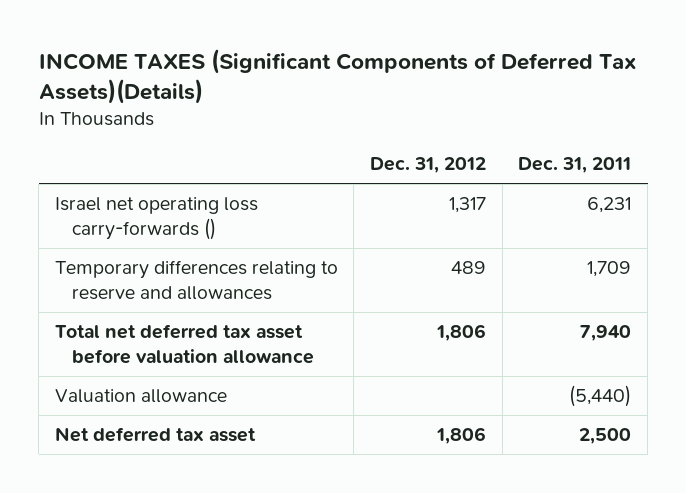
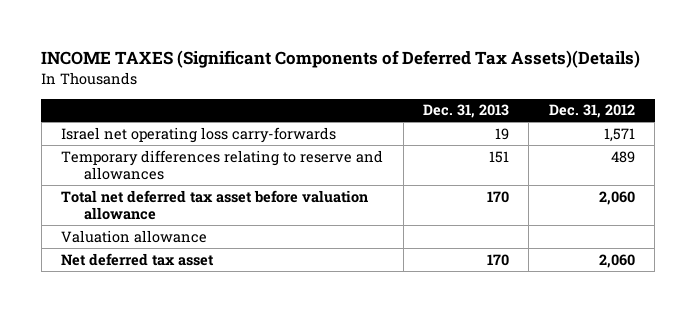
[518,157,632,174] Dec. 31, 2011 -> none
none -> [423,104,510,119] Dec. 31, 2013
[54,197,258,240] Israel net operating loss carry-forwards () -> [61,126,337,143] Israel net operating loss carry-forwards
[449,197,487,214] 1,317 -> [603,127,635,142] 1,571
[436,324,487,342] 1,806 -> [598,190,635,205] 2,060
[436,427,487,445] 1,806 -> [598,253,635,268] 2,060

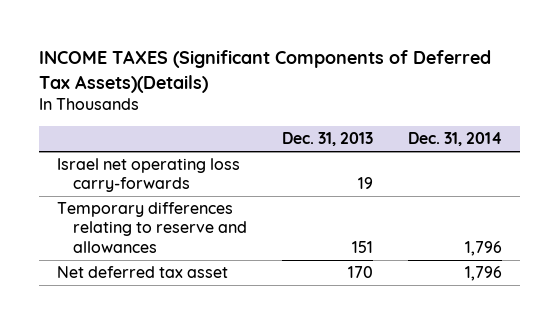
[548,104,635,119] Dec. 31, 2012 -> none
none -> [408,132,503,147] Dec. 31, 2014
[61,189,369,220] Total net deferred tax asset before valuation allowance -> none
[61,229,208,243] Valuation allowance -> none

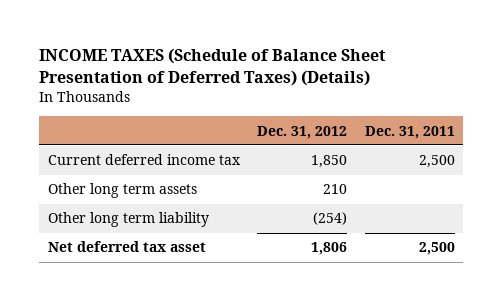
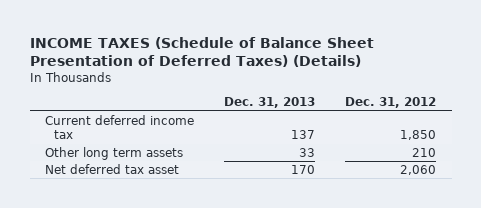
[364,125,455,139] Dec. 31, 2011 -> none
none -> [224,97,316,109] Dec. 31, 2013
[47,212,209,228] Other long term liability -> none
[311,242,348,256] 1,806 -> [400,164,437,175] 2,060

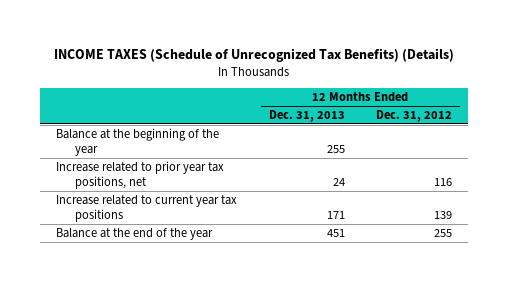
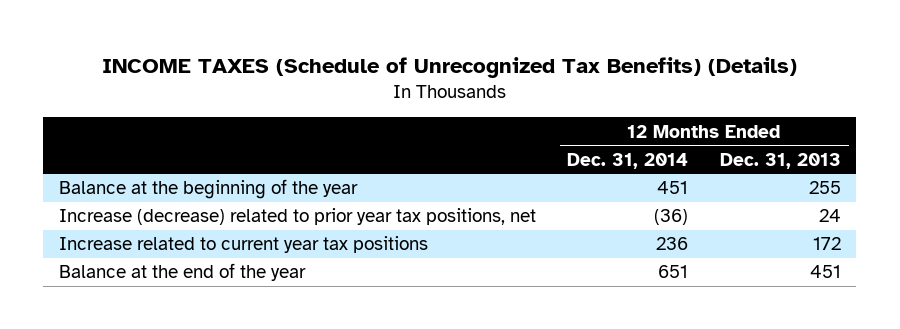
[376,109,453,122] Dec. 31, 2012 -> none
none -> [567,152,689,169] Dec. 31, 2014
[56,160,225,189] Increase related to prior year tax positions, net -> [58,208,536,226] Increase (decrease) related to prior year tax positions, net
[326,210,345,219] 171 -> [812,237,841,251] 172

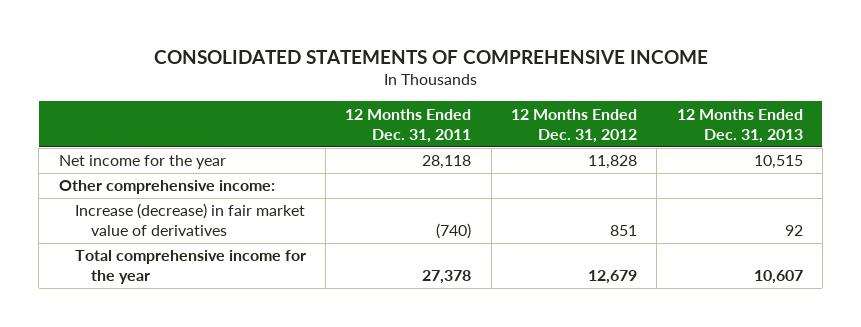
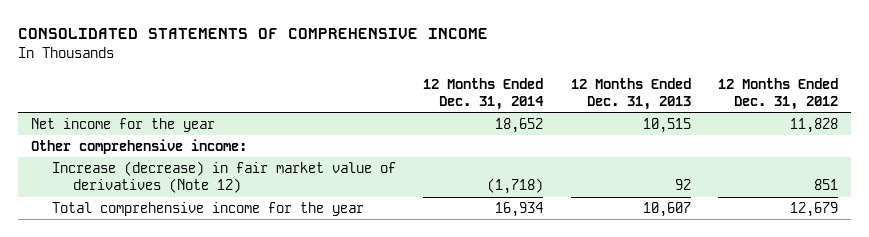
[345,108,472,143] 12 Months Ended Dec. 31, 2011 -> none
none -> [423,77,545,110] 12 Months Ended Dec. 31, 2014
[74,203,305,237] Increase (decrease) in fair market value of derivatives -> [52,161,397,194] Increase (decrease) in fair market value of derivatives (Note 12)

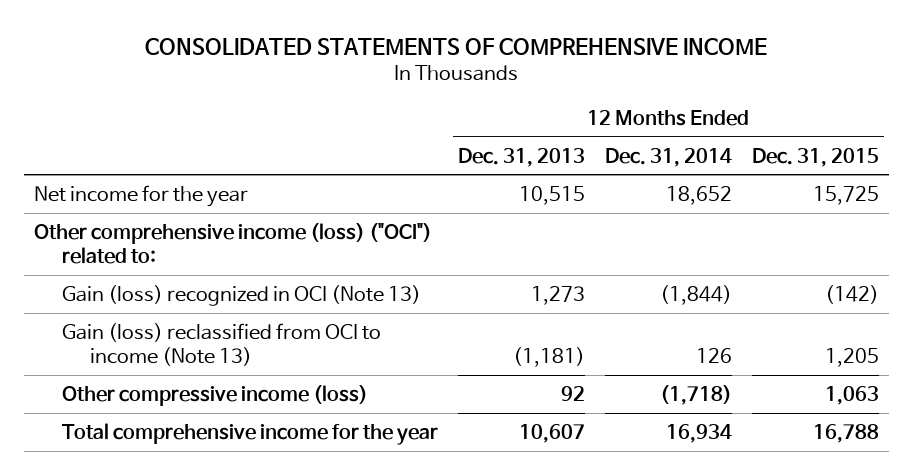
[717,77,838,110] 12 Months Ended Dec. 31, 2012 -> none
none -> [751,147,879,167] Dec. 31, 2015
[31,139,248,155] Other comprehensive income: -> [33,222,432,264] Other comprehensive income (loss) ("OCI") related to:
none -> [61,284,421,306] Gain (loss) recognized in OCI (Note 13)
none -> [61,322,381,366] Gain (loss) reclassified from OCI to income (Note 13)
[52,161,397,194] Increase (decrease) in fair market value of derivatives (Note 12) -> [61,384,368,406] Other compressive income (loss)

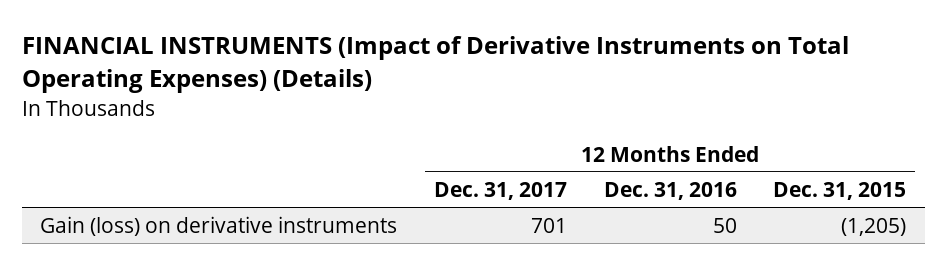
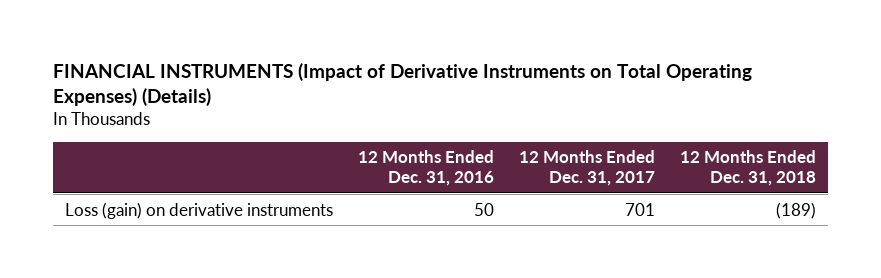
[773,182,907,201] Dec. 31, 2015 -> none
none -> [679,150,816,186] 12 Months Ended Dec. 31, 2018
[40,216,398,237] Gain (loss) on derivative instruments -> [65,201,334,219] Loss (gain) on derivative instruments

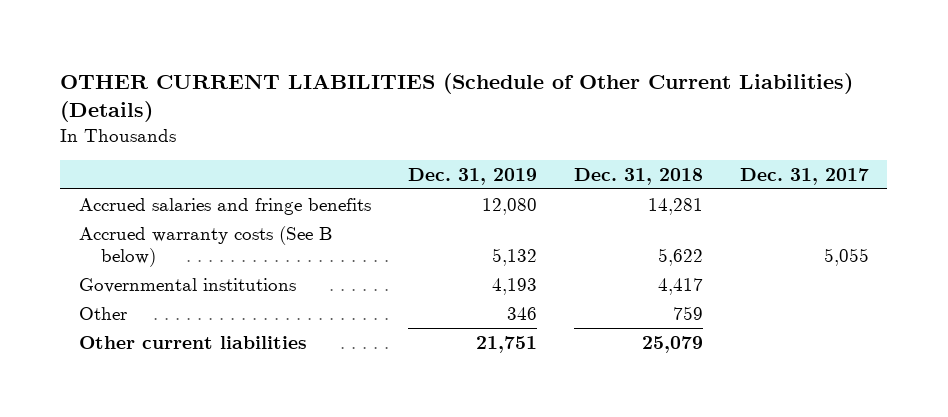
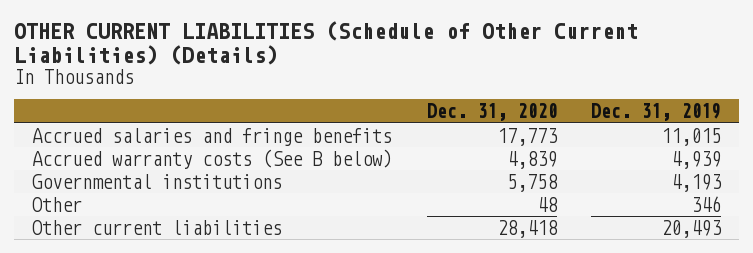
[573,167,703,185] Dec. 31, 2018 -> none
[739,167,869,185] Dec. 31, 2017 -> none
none -> [426,102,557,121] Dec. 31, 2020
[481,197,537,215] 12,080 -> [661,127,722,146] 11,015
[491,248,537,267] 5,132 -> [671,150,722,169] 4,939
[475,335,537,353] 21,751 -> [661,219,723,238] 20,493

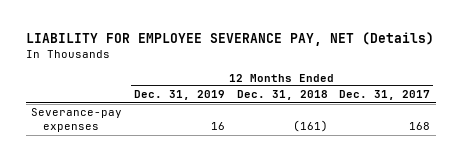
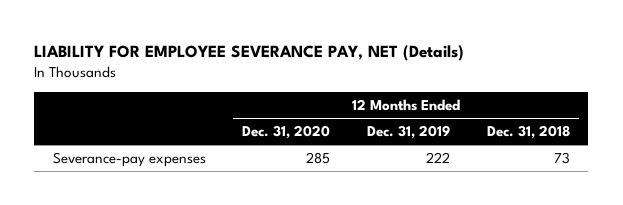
[339,90,431,101] Dec. 31, 2017 -> none
none -> [242,125,331,140] Dec. 31, 2020
[211,122,226,131] 16 -> [426,151,451,163] 222
[292,120,328,133] (161) -> [554,151,571,164] 73

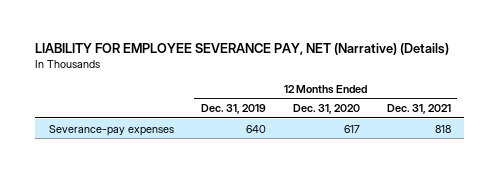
[34,45,465,62] LIABILITY FOR EMPLOYEE SEVERANCE PAY, NET (Details) -> [35,42,450,55] LIABILITY FOR EMPLOYEE SEVERANCE PAY, NET (Narrative) (Details)
[487,125,571,140] Dec. 31, 2018 -> none
none -> [386,104,451,115] Dec. 31, 2021
[306,151,331,164] 285 -> [343,124,360,133] 617
[426,151,451,163] 222 -> [245,124,266,133] 640

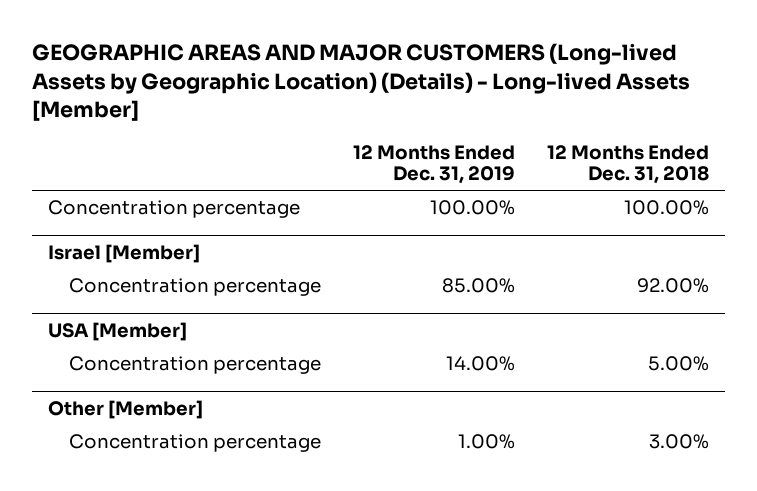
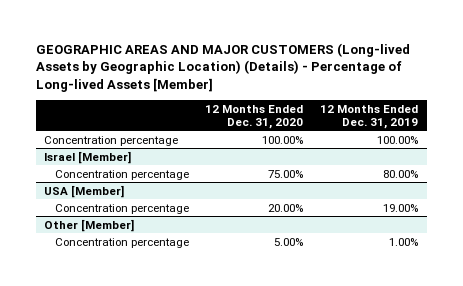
[32,43,691,122] GEOGRAPHIC AREAS AND MAJOR CUSTOMERS (Long-lived Assets by Geographic Location) (Details) - Long-lived Assets [Member] -> [35,42,410,92] GEOGRAPHIC AREAS AND MAJOR CUSTOMERS (Long-lived Assets by Geographic Location) (Details) - Percentage of Long-lived Assets [Member]
[547,145,710,185] 12 Months Ended Dec. 31, 2018 -> none
none -> [205,104,304,129] 12 Months Ended Dec. 31, 2020
[442,278,516,294] 85.00% -> [383,169,419,178] 80.00%
[446,356,516,372] 14.00% -> [383,203,419,212] 19.00%

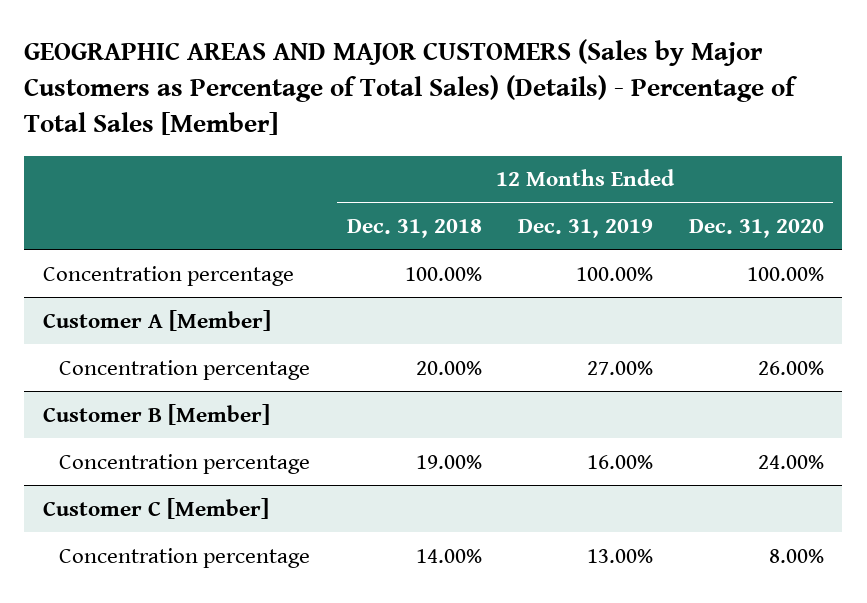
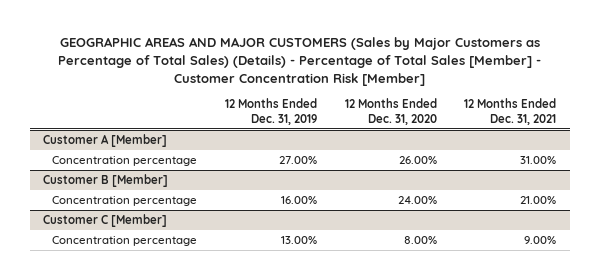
[24,39,799,136] GEOGRAPHIC AREAS AND MAJOR CUSTOMERS (Sales by Major Customers as Percentage of Total Sales) (Details) - Percentage of Total Sales [Member] -> [57,37,541,86] GEOGRAPHIC AREAS AND MAJOR CUSTOMERS (Sales by Major Customers as Percentage of Total Sales) (Details) - Percentage of Total Sales [Member] - Customer Concentration Risk [Member]
[346,219,482,239] Dec. 31, 2018 -> none
none -> [464,98,557,125] 12 Months Ended Dec. 31, 2021
[42,265,294,286] Concentration percentage -> none

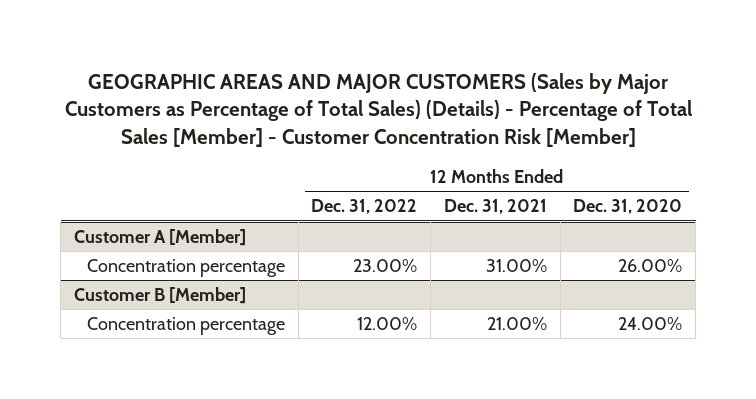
[225,98,318,125] 12 Months Ended Dec. 31, 2019 -> none
none -> [311,199,418,215] Dec. 31, 2022
[43,214,168,228] Customer C [Member] -> none
[52,236,198,247] Concentration percentage -> none

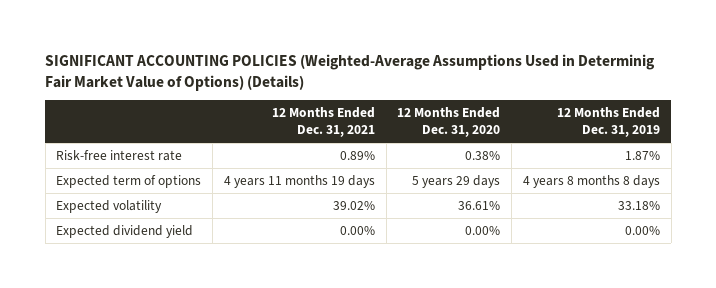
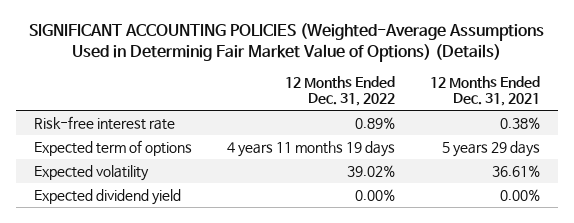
[397,106,501,138] 12 Months Ended Dec. 31, 2020 -> none
[557,106,661,138] 12 Months Ended Dec. 31, 2019 -> none
none -> [285,75,396,107] 12 Months Ended Dec. 31, 2022
[339,150,375,160] 0.89% -> [500,116,541,129] 0.38%
[223,174,375,188] 4 years 11 months 19 days -> [442,140,541,157] 5 years 29 days
[332,200,375,210] 39.02% -> [492,164,541,177] 36.61%

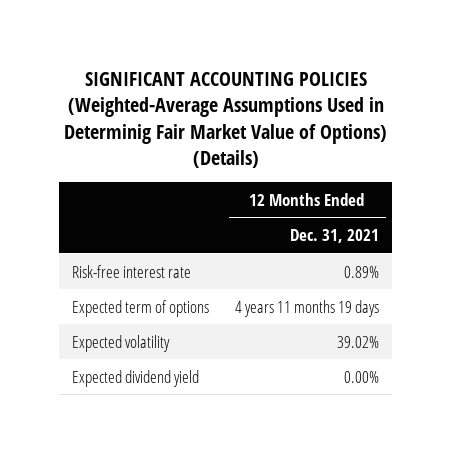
[285,75,396,107] 12 Months Ended Dec. 31, 2022 -> none
[500,116,541,129] 0.38% -> [344,265,380,278] 0.89%
[442,140,541,157] 5 years 29 days -> [235,299,380,317] 4 years 11 months 19 days
[492,164,541,177] 36.61% -> [337,335,380,348] 39.02%

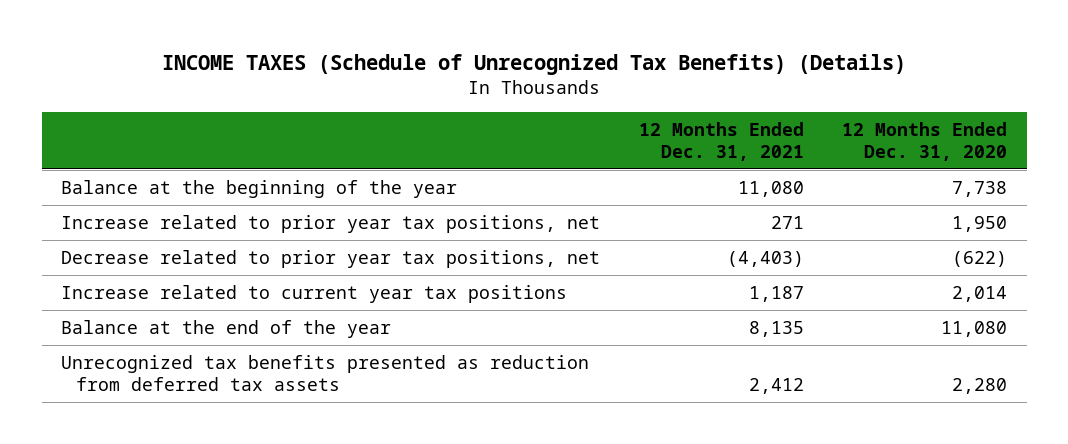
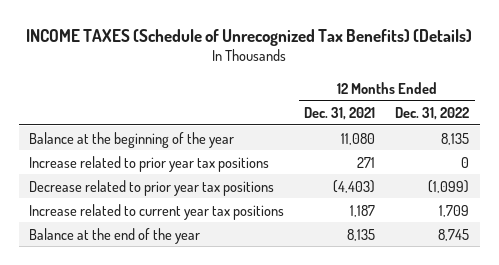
[842,121,1008,161] 12 Months Ended Dec. 31, 2020 -> none
none -> [395,107,470,121] Dec. 31, 2022
[60,214,600,233] Increase related to prior year tax positions, net -> [29,155,270,172] Increase related to prior year tax positions
[60,249,600,268] Decrease related to prior year tax positions, net -> [29,179,275,196] Decrease related to prior year tax positions
[60,354,589,391] Unrecognized tax benefits presented as reduction from deferred tax assets -> none

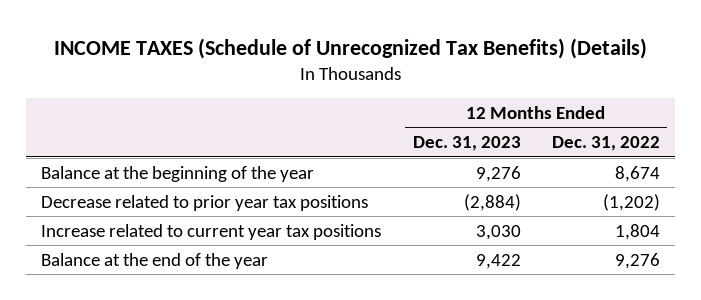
[304,107,376,121] Dec. 31, 2021 -> none
none -> [412,136,521,152] Dec. 31, 2023
[29,155,270,172] Increase related to prior year tax positions -> none
[441,132,470,145] 8,135 -> [614,165,660,182] 8,674
[428,179,470,193] (1,099) -> [602,193,660,211] (1,202)
[439,204,470,217] 1,709 -> [614,223,660,240] 1,804
[438,228,470,241] 8,745 -> [614,252,660,269] 9,276

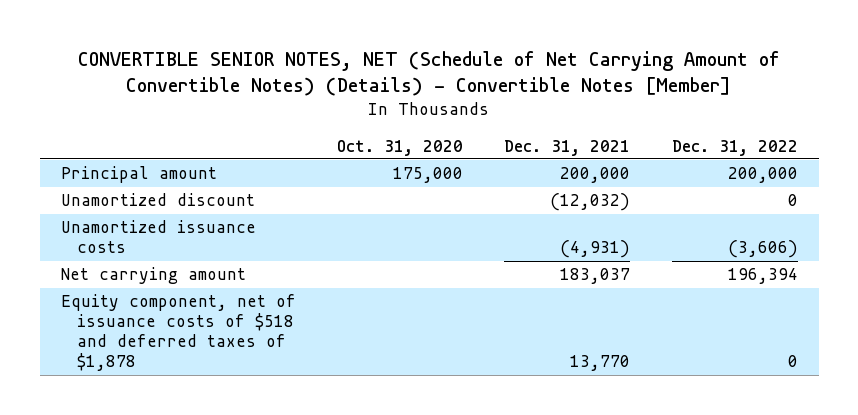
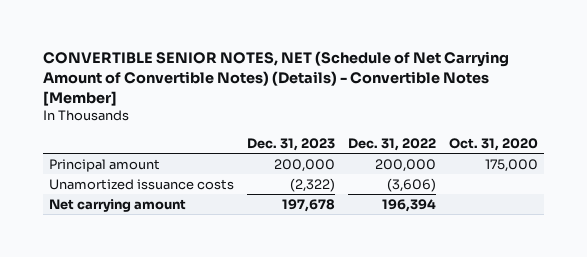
[504,139,631,156] Dec. 31, 2021 -> none
none -> [247,137,336,151] Dec. 31, 2023
[60,193,255,207] Unamortized discount -> none
[60,294,296,372] Equity component, net of issuance costs of $518 and deferred taxes of $1,878 -> none

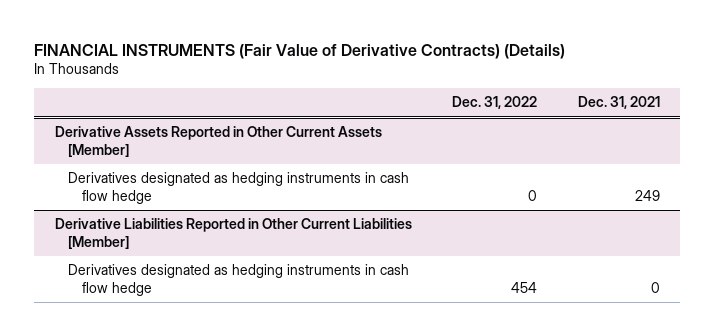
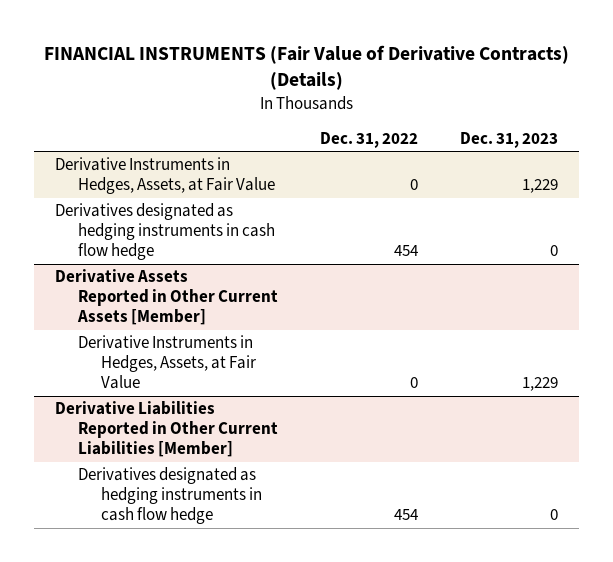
[577,96,660,110] Dec. 31, 2021 -> none
none -> [460,131,559,148] Dec. 31, 2023
none -> [55,157,276,195] Derivative Instruments in Hedges, Assets, at Fair Value
none -> [55,203,276,261] Derivatives designated as hedging instruments in cash flow hedge
[68,172,410,204] Derivatives designated as hedging instruments in cash flow hedge -> [78,335,257,390] Derivative Instruments in Hedges, Assets, at Fair Value

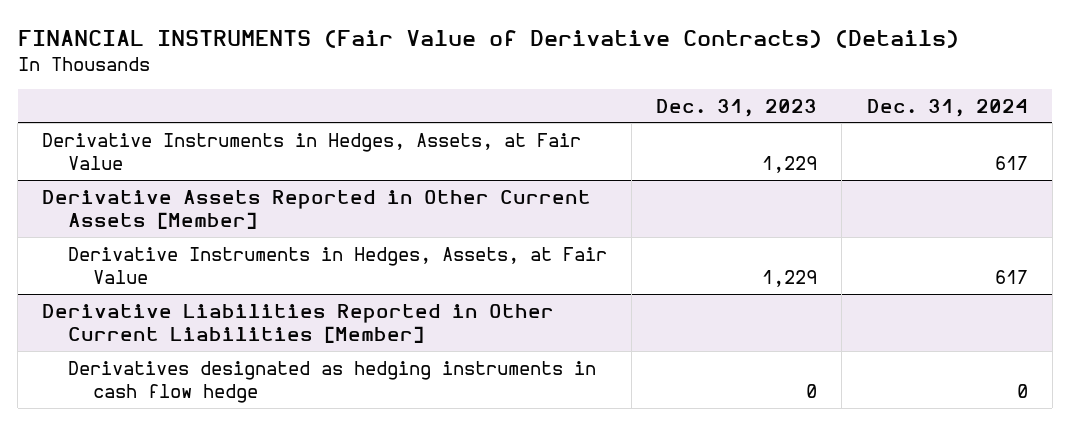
[320,131,419,148] Dec. 31, 2022 -> none
none -> [866,98,1028,117] Dec. 31, 2024
[55,203,276,261] Derivatives designated as hedging instruments in cash flow hedge -> none

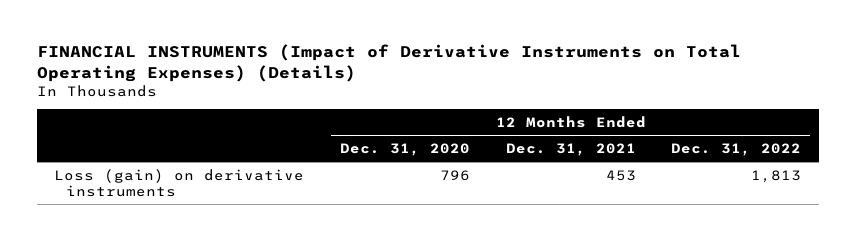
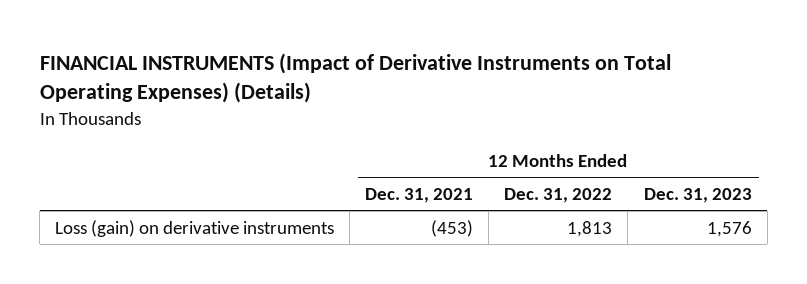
[339,142,470,156] Dec. 31, 2020 -> none
none -> [643,188,752,204] Dec. 31, 2023
[605,169,636,181] 453 -> [431,219,474,237] (453)

